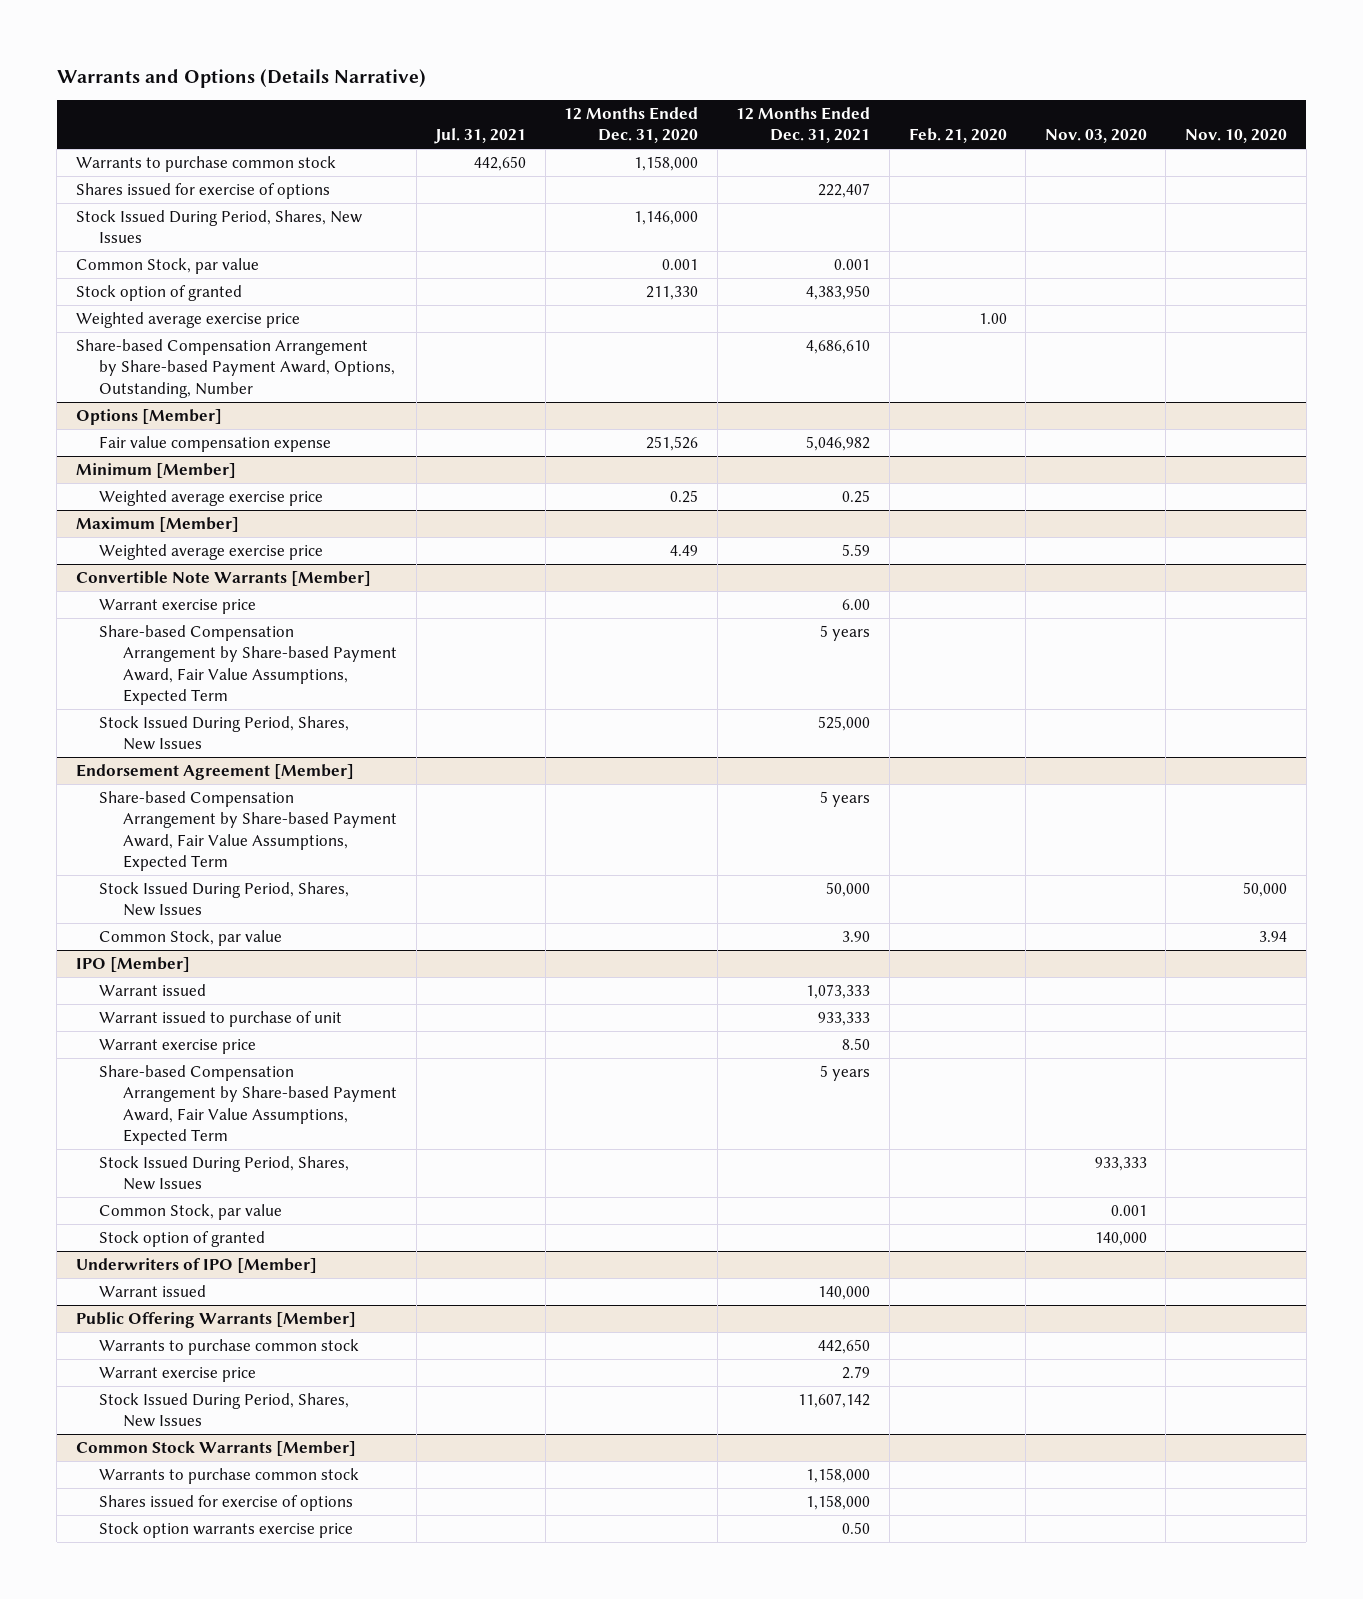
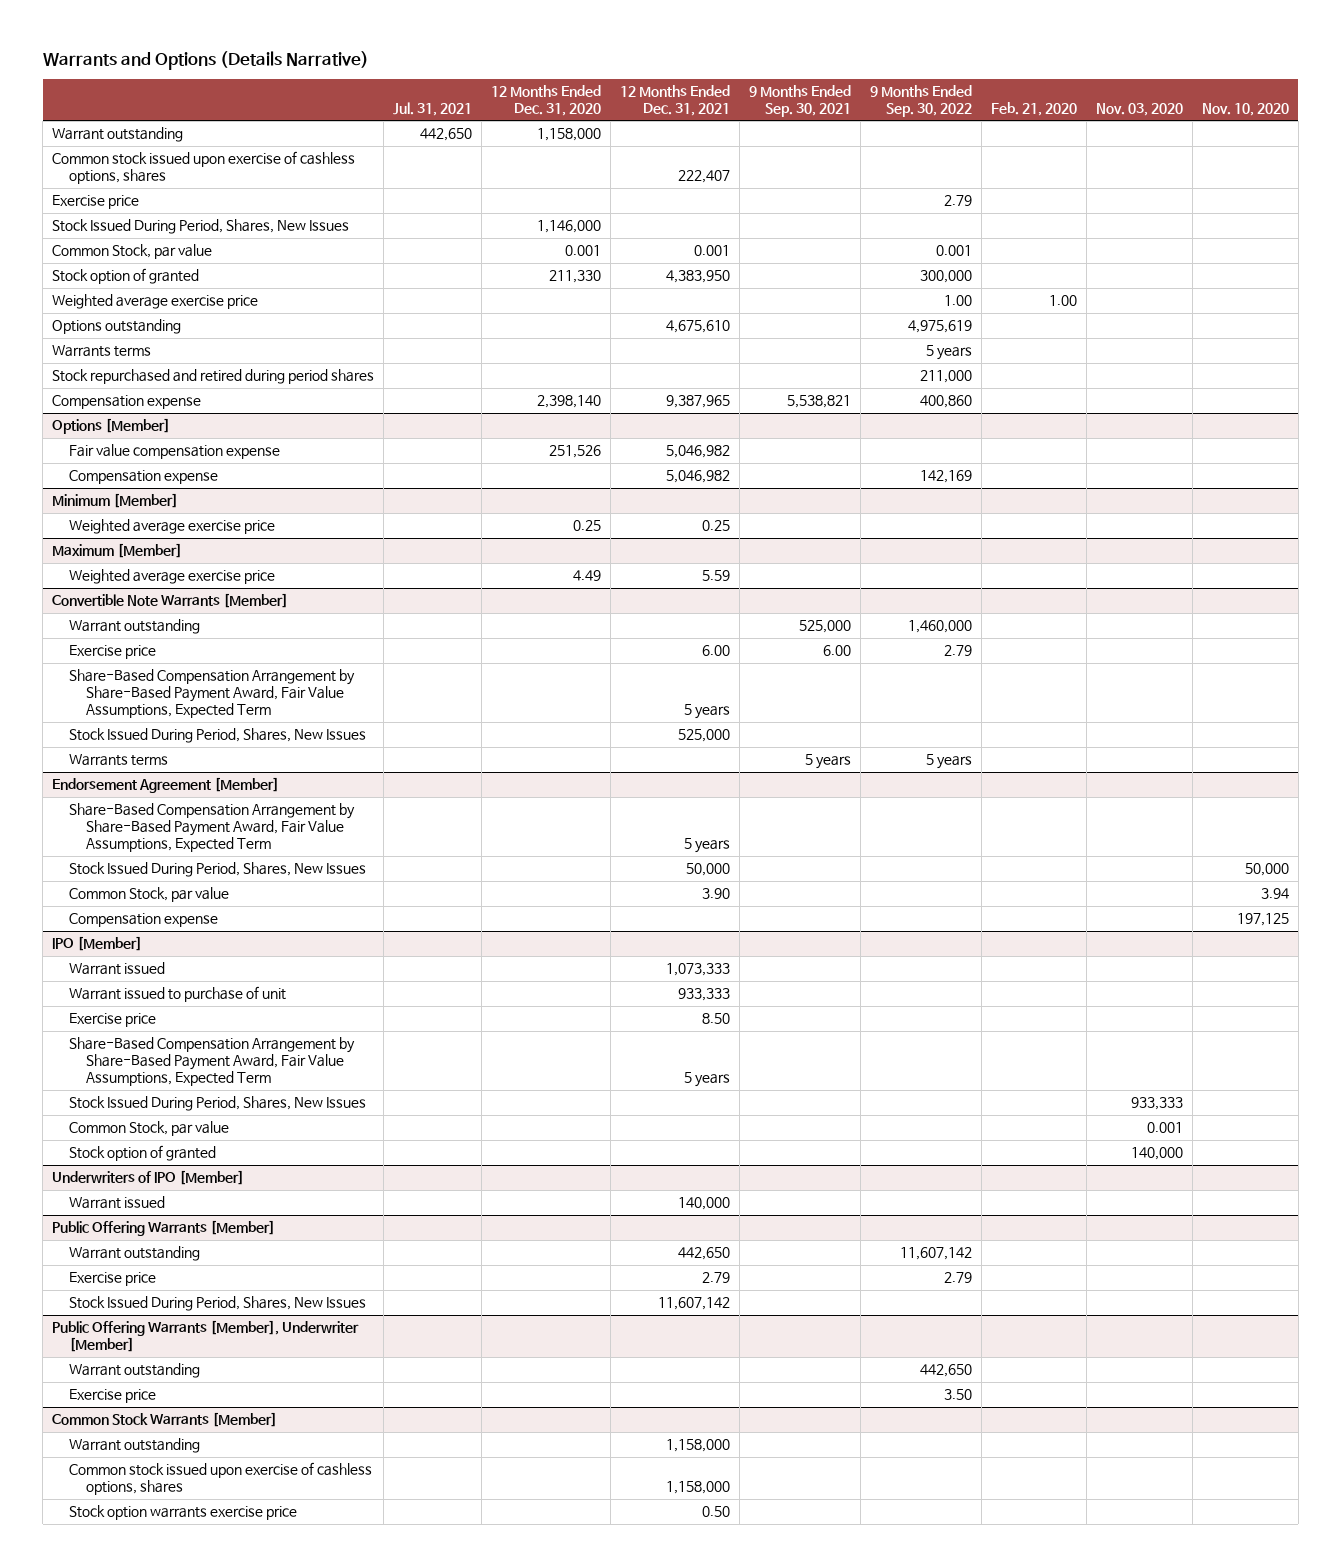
none -> [749,85,852,118] 9 Months Ended Sep. 30, 2021
none -> [870,85,973,118] 9 Months Ended Sep. 30, 2022
[75,156,336,173] Warrants to purchase common stock -> [52,127,184,143] Warrant outstanding
[75,183,330,200] Shares issued for exercise of options -> [52,151,356,185] Common stock issued upon exercise of cashless options, shares
none -> [52,195,140,210] Exercise price
[75,339,396,398] Share-based Compensation Arrangement by Share-based Payment Award, Options, Outstanding, Number -> [52,319,182,335] Options outstanding
[806,340,871,355] 4,686,610 -> [666,320,731,334] 4,675,610
none -> [52,345,152,358] Warrants terms
none -> [52,369,375,385] Stock repurchased and retired during period shares
none -> [52,395,202,410] Compensation expense
none -> [69,470,219,485] Compensation expense
none -> [69,619,201,635] Warrant outstanding
[99,599,257,615] Warrant exercise price -> [69,645,157,660] Exercise price
[99,625,397,706] Share-based Compensation Arrangement by Share-based Payment Award, Fair Value Assumptions, Expected Term -> [69,669,356,719] Share-Based Compensation Arrangement by Share-Based Payment Award, Fair Value Assumptions, Expected Term
none -> [69,754,169,767] Warrants terms
[99,791,397,872] Share-based Compensation Arrangement by Share-based Payment Award, Fair Value Assumptions, Expected Term -> [69,803,356,853] Share-Based Compensation Arrangement by Share-Based Payment Award, Fair Value Assumptions, Expected Term
none -> [69,913,219,928] Compensation expense
[99,1039,257,1055] Warrant exercise price -> [69,1013,157,1028] Exercise price
[99,1065,397,1146] Share-based Compensation Arrangement by Share-based Payment Award, Fair Value Assumptions, Expected Term -> [69,1037,356,1087] Share-Based Compensation Arrangement by Share-Based Payment Award, Fair Value Assumptions, Expected Term
[99,1339,360,1356] Warrants to purchase common stock -> [69,1246,201,1262] Warrant outstanding
[99,1367,257,1383] Warrant exercise price -> [69,1272,157,1287] Exercise price
none -> [52,1320,360,1353] Public Offering Warrants [Member], Underwriter [Member]
none -> [69,1363,201,1379] Warrant outstanding
none -> [69,1389,157,1404] Exercise price
[99,1468,360,1485] Warrants to purchase common stock -> [69,1438,201,1454] Warrant outstanding
[99,1495,354,1512] Shares issued for exercise of options -> [69,1462,373,1496] Common stock issued upon exercise of cashless options, shares

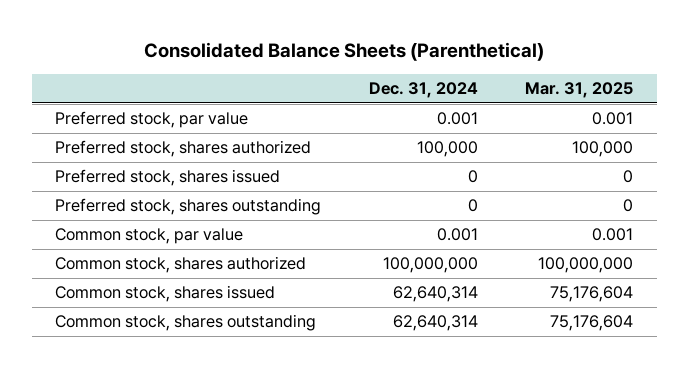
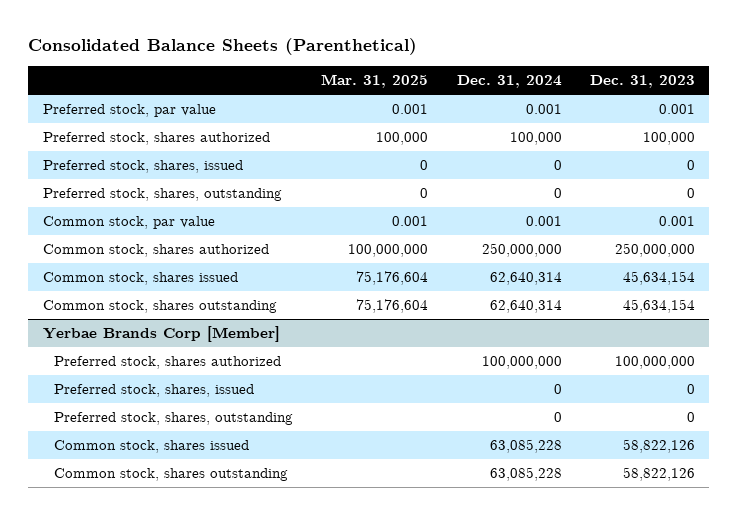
none -> [590,75,696,89] Dec. 31, 2023
[55,169,281,187] Preferred stock, shares issued -> [42,160,243,174] Preferred stock, shares, issued
[55,198,322,216] Preferred stock, shares outstanding -> [42,188,282,202] Preferred stock, shares, outstanding
[382,257,478,274] 100,000,000 -> [481,243,562,258] 250,000,000
none -> [42,326,280,343] Yerbae Brands Corp [Member]
none -> [53,356,281,370] Preferred stock, shares authorized
none -> [53,384,254,398] Preferred stock, shares, issued
none -> [53,412,293,426] Preferred stock, shares, outstanding
none -> [53,440,249,454] Common stock, shares issued
none -> [53,468,288,482] Common stock, shares outstanding

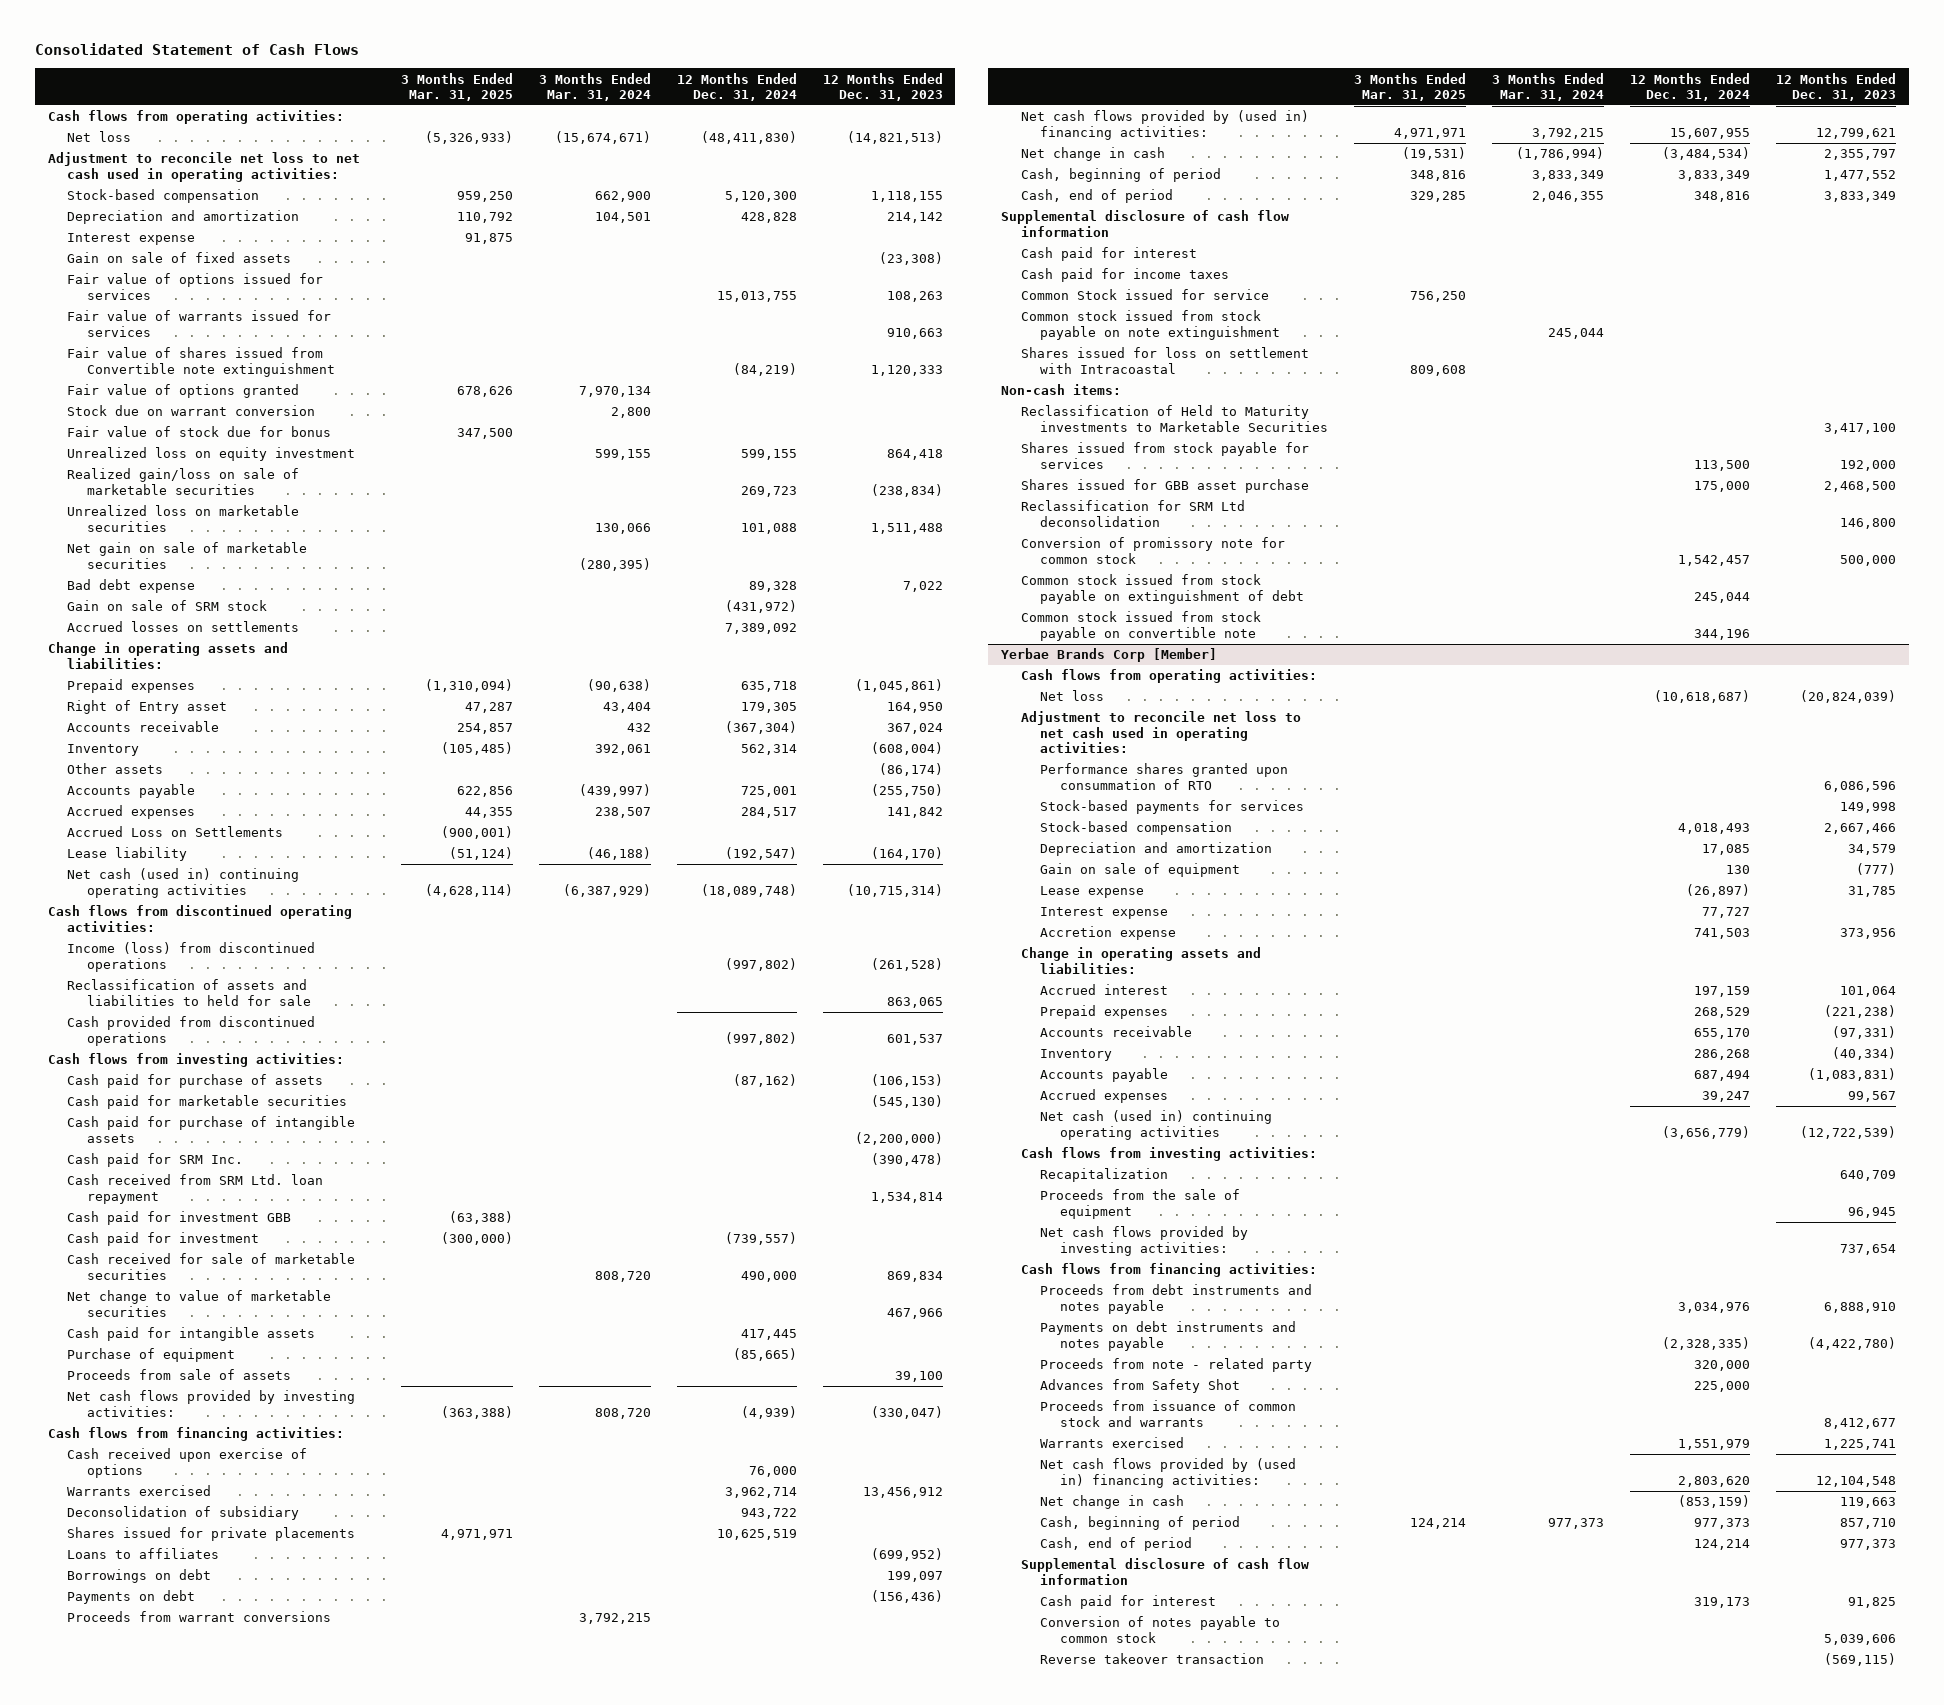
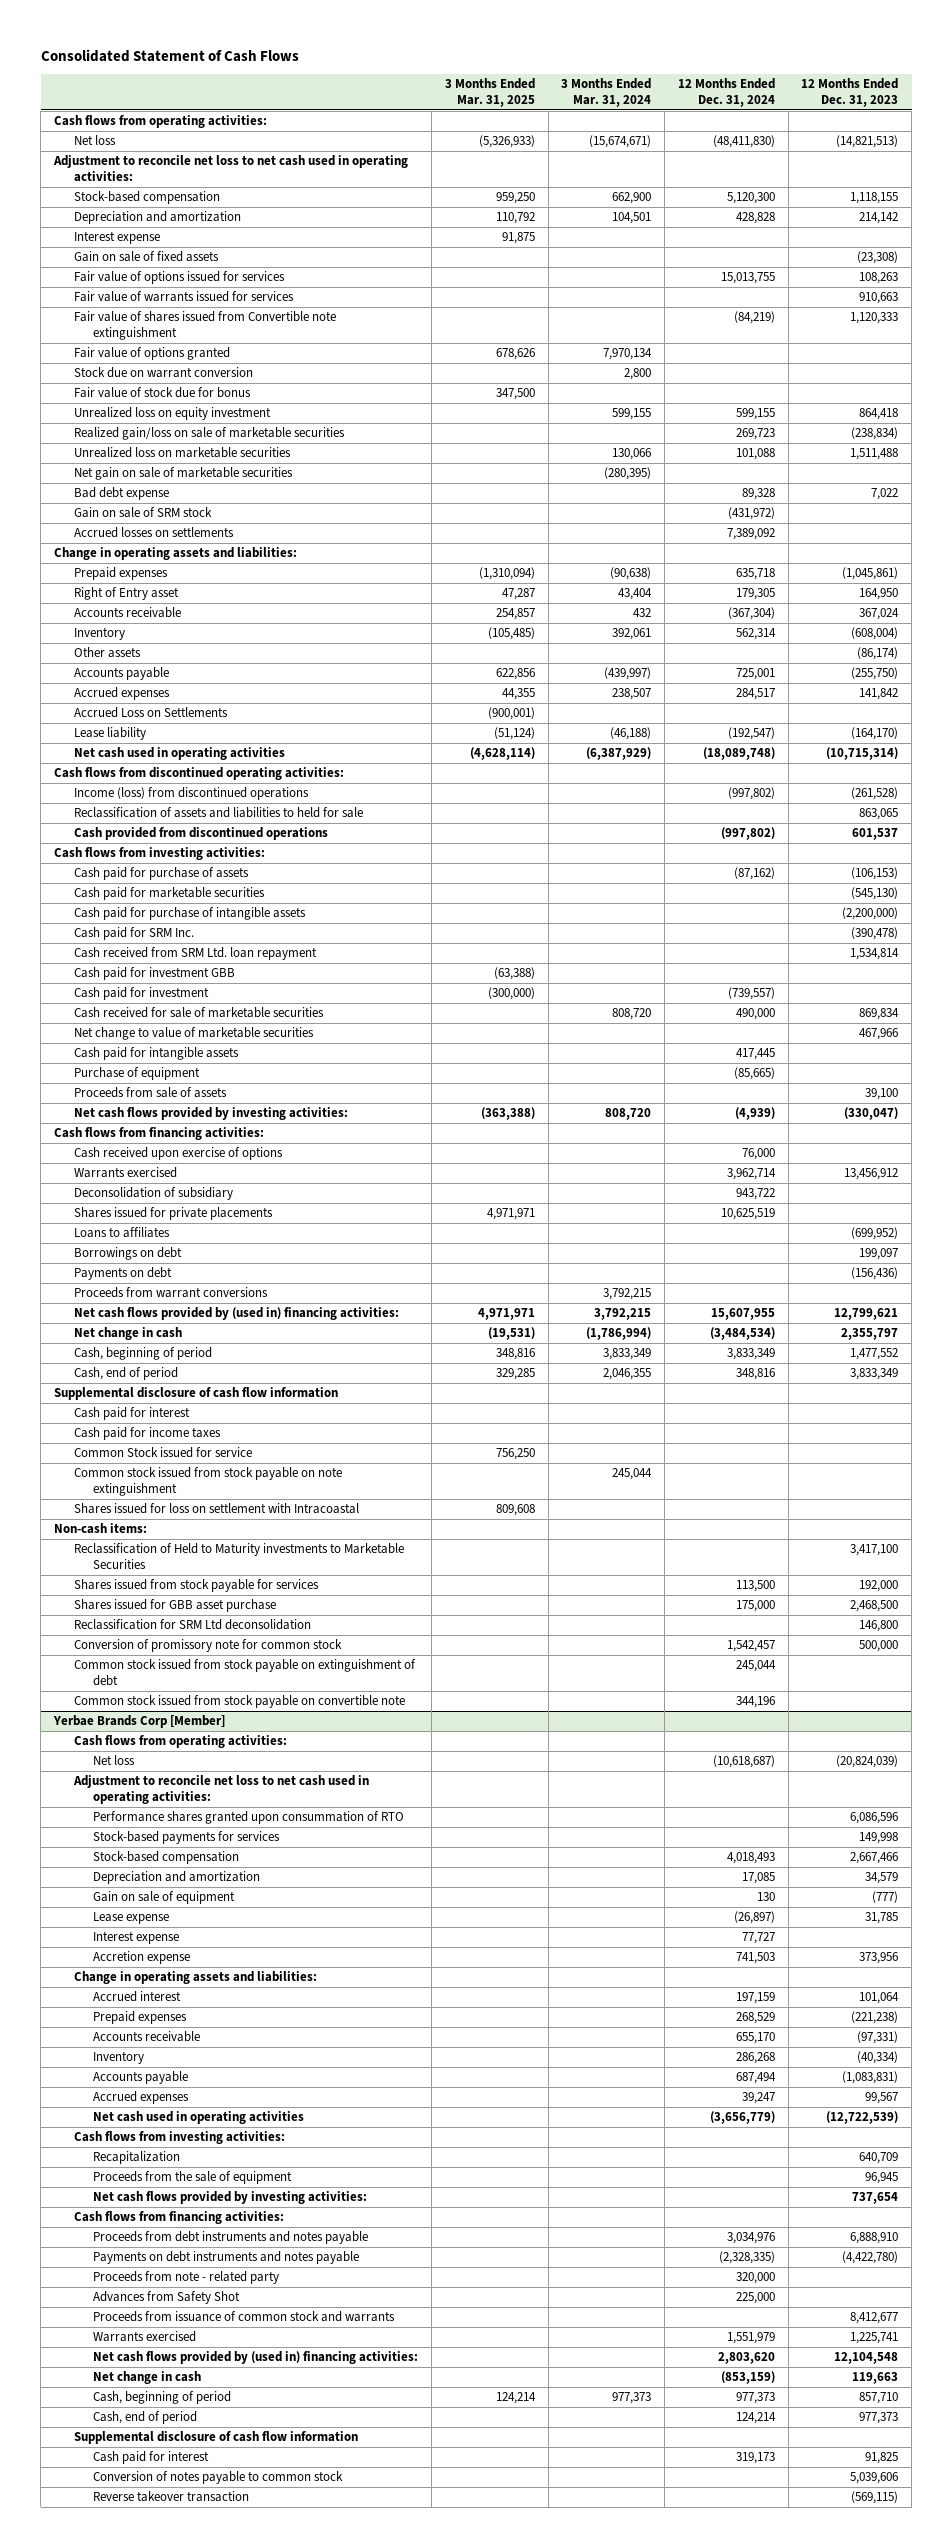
[67,868,300,898] Net cash (used in) continuing operating activities -> [73,747,285,761] Net cash used in operating activities
[1040,1110,1273,1140] Net cash (used in) continuing operating activities -> [93,2111,305,2125] Net cash used in operating activities

